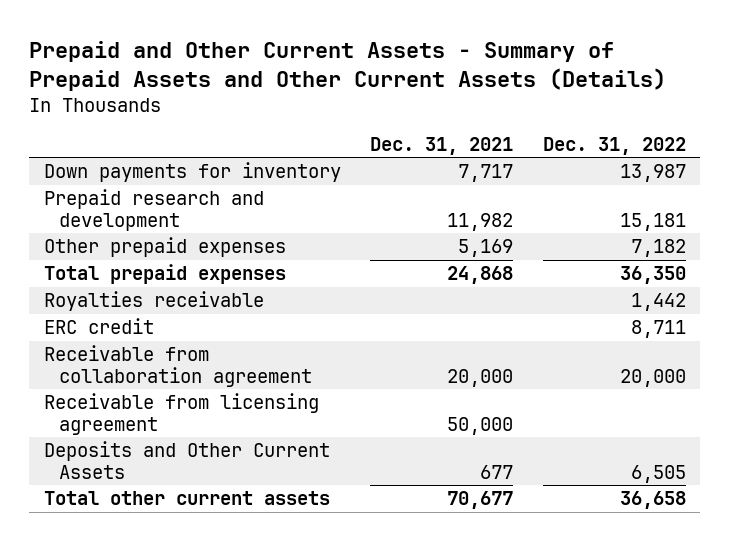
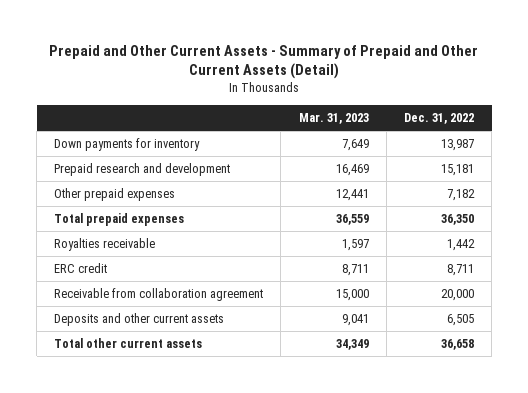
[29,40,667,91] Prepaid and Other Current Assets - Summary of Prepaid Assets and Other Current Assets (Details) -> [49,44,479,80] Prepaid and Other Current Assets - Summary of Prepaid and Other Current Assets (Detail)
[370,136,514,155] Dec. 31, 2021 -> none
none -> [298,112,369,124] Mar. 31, 2023
[43,393,319,435] Receivable from licensing agreement -> none
[43,441,330,479] Deposits and Other Current Assets -> [54,313,225,327] Deposits and other current assets

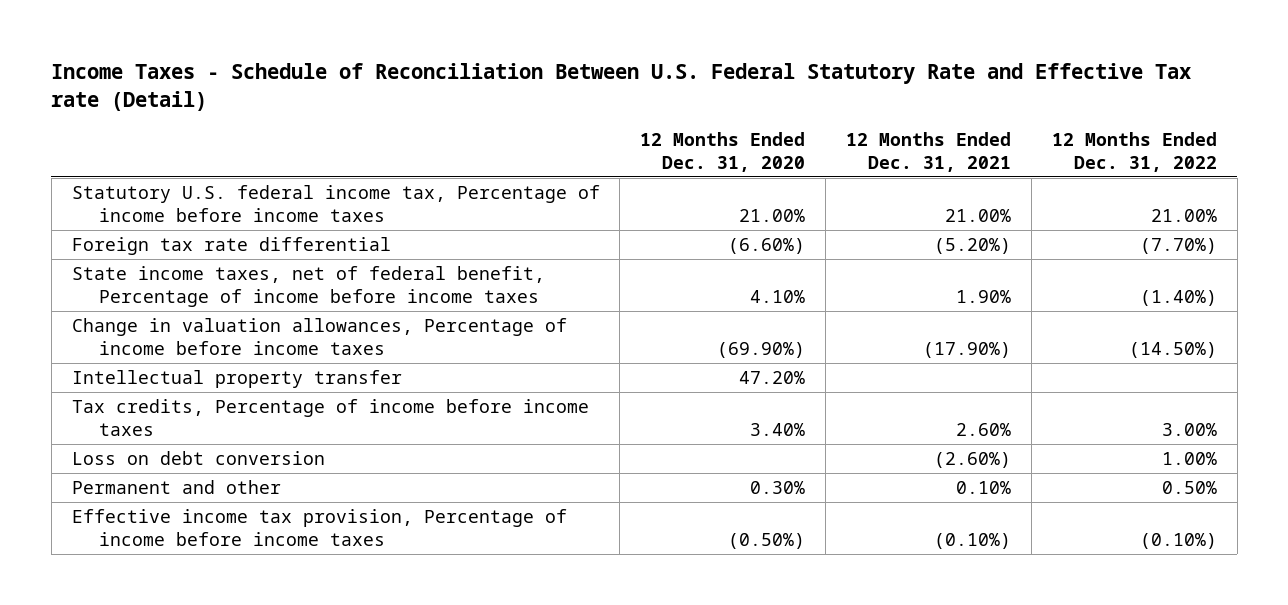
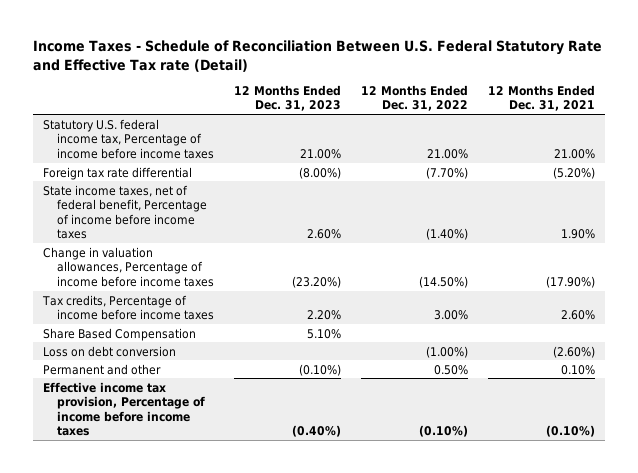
[640,132,806,172] 12 Months Ended Dec. 31, 2020 -> none
none -> [233,84,341,112] 12 Months Ended Dec. 31, 2023
[71,370,402,389] Intellectual property transfer -> none
none -> [43,327,197,341] Share Based Compensation
[1161,452,1217,466] 1.00% -> [425,345,468,358] (1.00%)

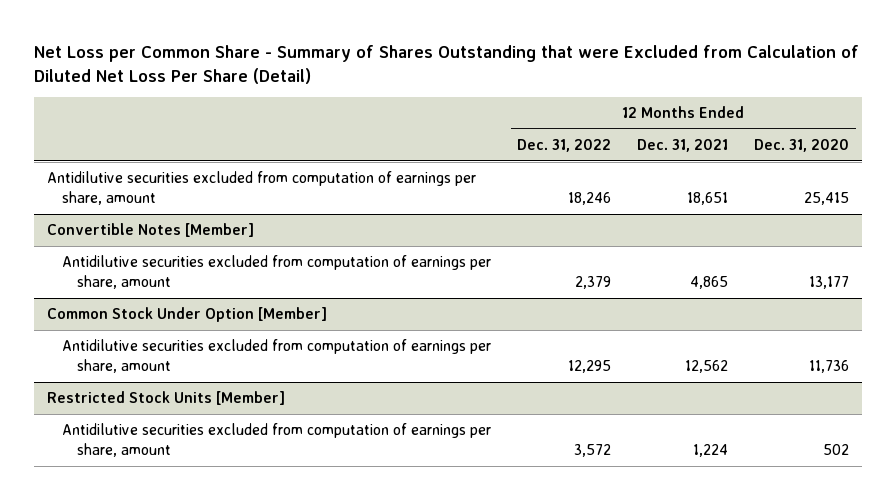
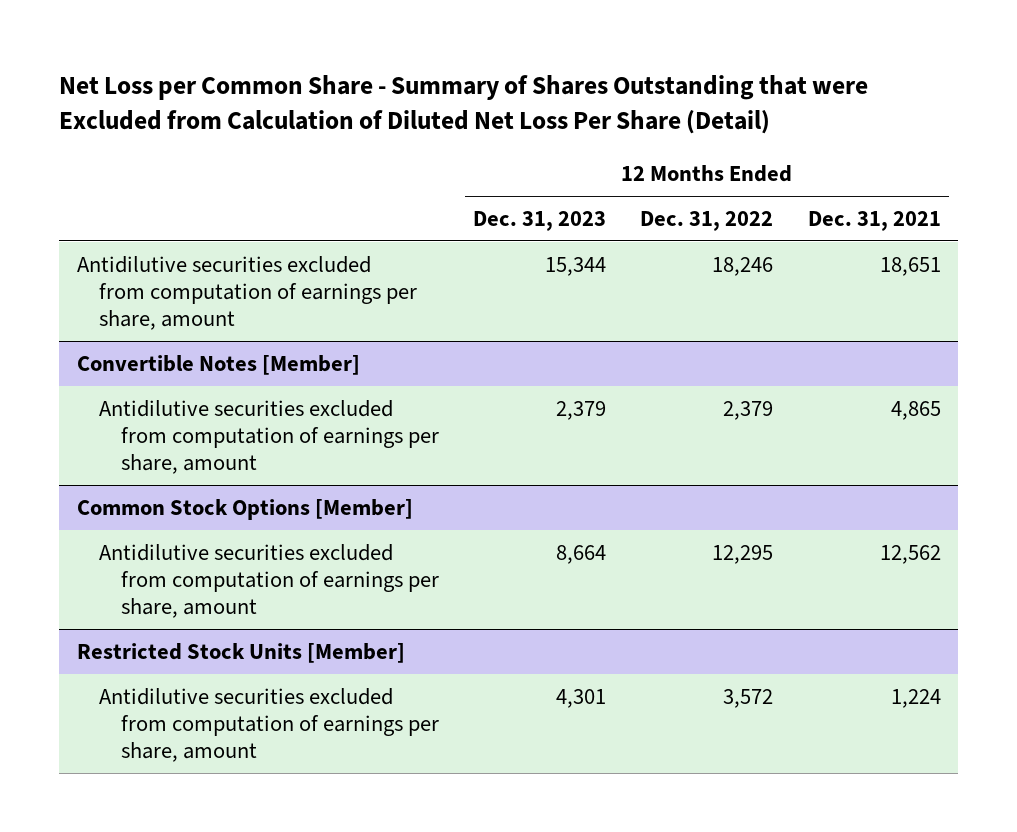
[754,139,850,153] Dec. 31, 2020 -> none
none -> [473,210,607,231] Dec. 31, 2023
[47,307,328,323] Common Stock Under Option [Member] -> [76,498,413,520] Common Stock Options [Member]

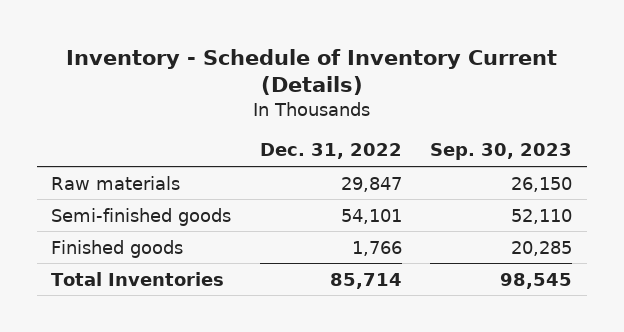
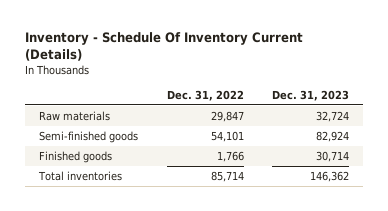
[65,48,557,96] Inventory - Schedule of Inventory Current (Details) -> [24,31,303,61] Inventory - Schedule Of Inventory Current (Details)
[430,143,573,161] Sep. 30, 2023 -> none
none -> [272,89,350,101] Dec. 31, 2023
[51,271,225,286] Total Inventories -> [38,170,123,181] Total inventories

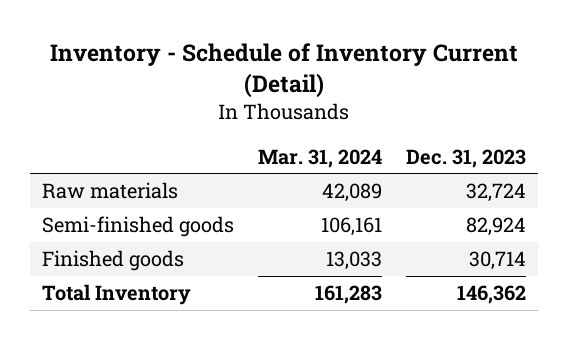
[24,31,303,61] Inventory - Schedule Of Inventory Current (Details) -> [49,42,518,98] Inventory - Schedule of Inventory Current (Detail)
[166,89,244,101] Dec. 31, 2022 -> none
none -> [257,148,382,168] Mar. 31, 2024
[38,170,123,181] Total inventories -> [41,284,191,306] Total Inventory

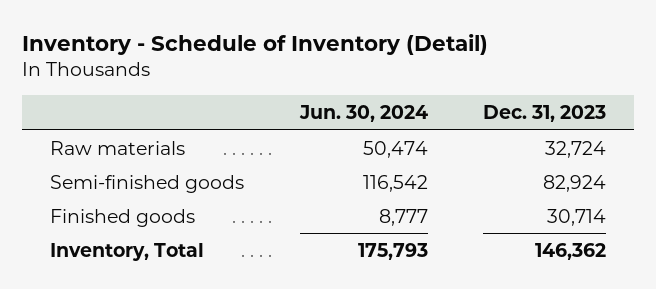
[49,42,518,98] Inventory - Schedule of Inventory Current (Detail) -> [21,33,488,55] Inventory - Schedule of Inventory (Detail)
[257,148,382,168] Mar. 31, 2024 -> none
none -> [298,105,428,123] Jun. 30, 2024
[41,284,191,306] Total Inventory -> [49,242,204,261] Inventory, Total

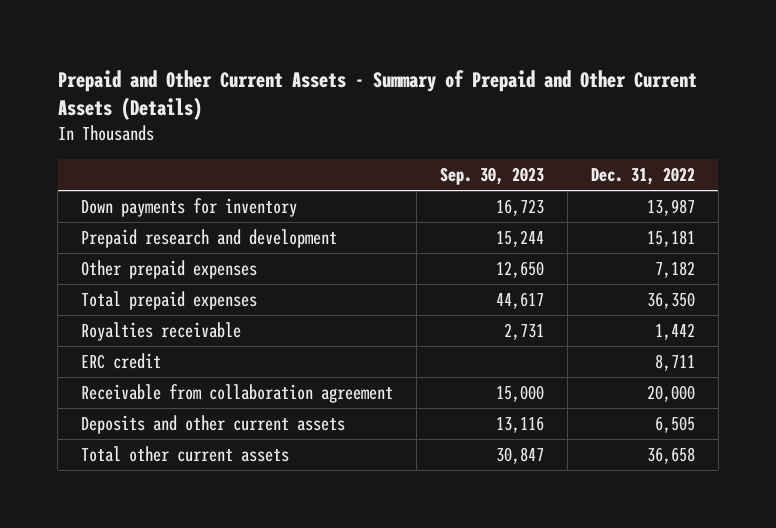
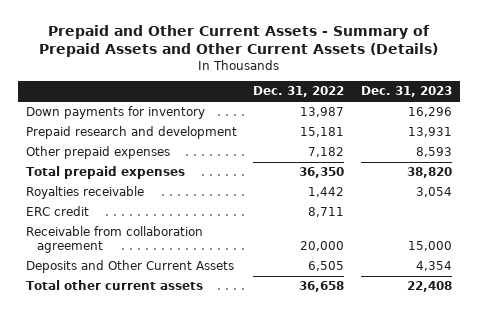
[57,69,697,121] Prepaid and Other Current Assets - Summary of Prepaid and Other Current Assets (Details) -> [38,24,438,57] Prepaid and Other Current Assets - Summary of Prepaid Assets and Other Current Assets (Details)
[440,166,545,185] Sep. 30, 2023 -> none
none -> [360,86,452,98] Dec. 31, 2023
[81,415,346,435] Deposits and other current assets -> [25,260,234,274] Deposits and Other Current Assets

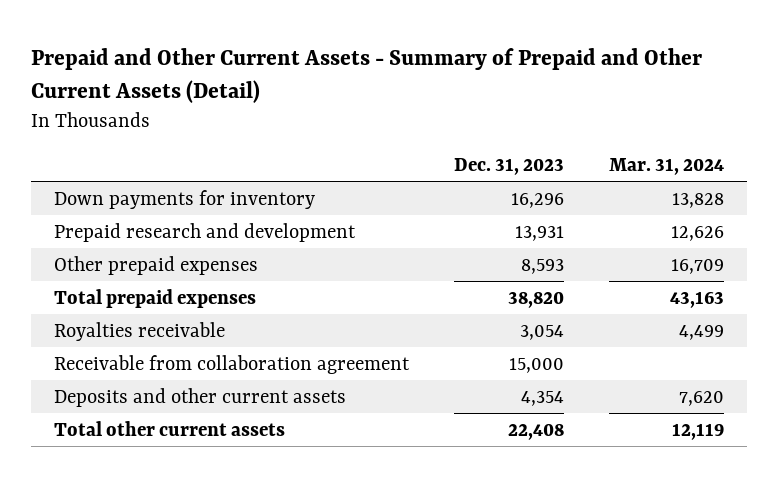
[38,24,438,57] Prepaid and Other Current Assets - Summary of Prepaid Assets and Other Current Assets (Details) -> [31,47,703,103] Prepaid and Other Current Assets - Summary of Prepaid and Other Current Assets (Detail)
[253,86,345,98] Dec. 31, 2022 -> none
none -> [609,157,725,175] Mar. 31, 2024
[25,206,89,217] ERC credit -> none
[25,260,234,274] Deposits and Other Current Assets -> [53,387,346,407] Deposits and other current assets

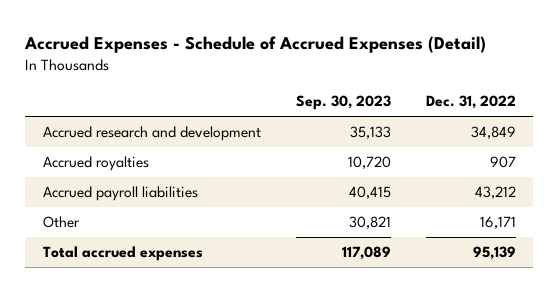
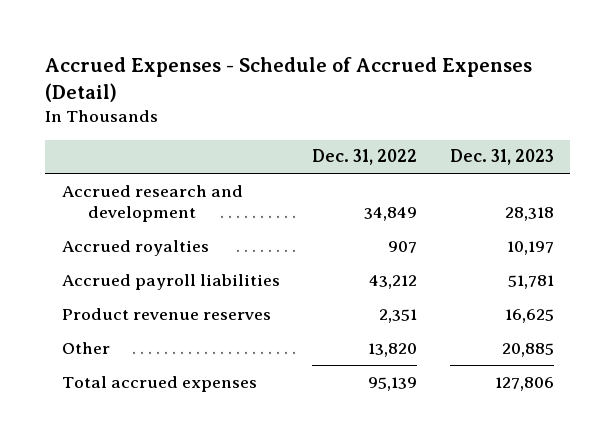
[295,95,391,111] Sep. 30, 2023 -> none
none -> [449,149,554,166] Dec. 31, 2023
none -> [61,307,271,320] Product revenue reserves
[479,216,516,230] 16,171 -> [368,342,418,357] 13,820

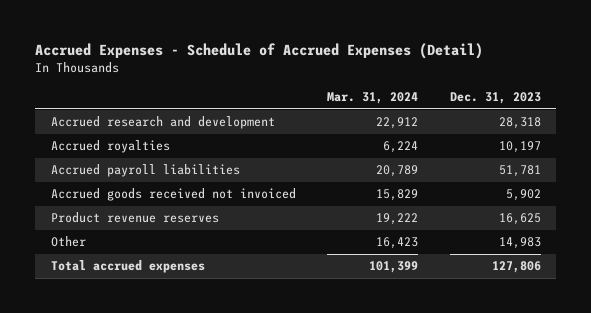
[312,149,418,166] Dec. 31, 2022 -> none
none -> [327,92,419,105] Mar. 31, 2024
none -> [50,188,296,202] Accrued goods received not invoiced
[501,342,554,357] 20,885 -> [498,237,541,250] 14,983

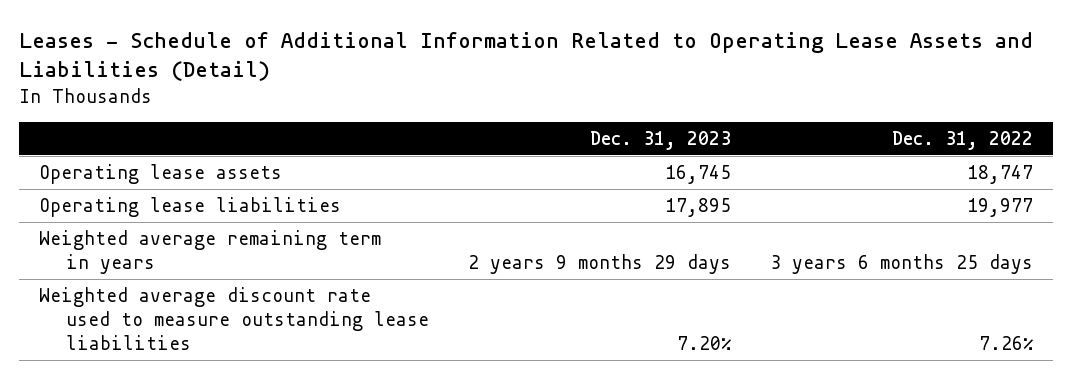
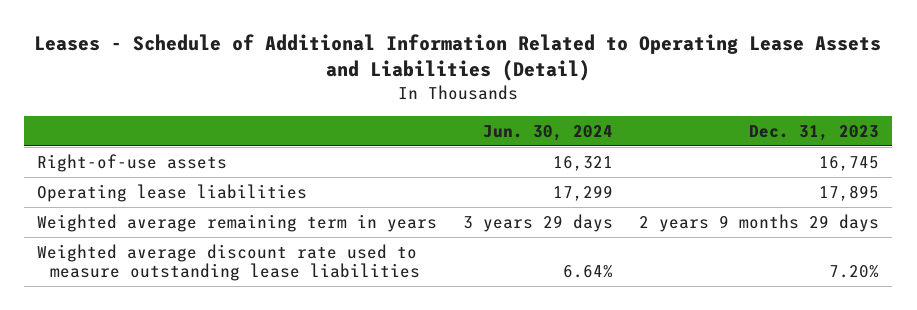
[891,130,1033,150] Dec. 31, 2022 -> none
none -> [483,124,614,141] Jun. 30, 2024
[38,163,282,184] Operating lease assets -> [37,153,228,172] Right-of-use assets

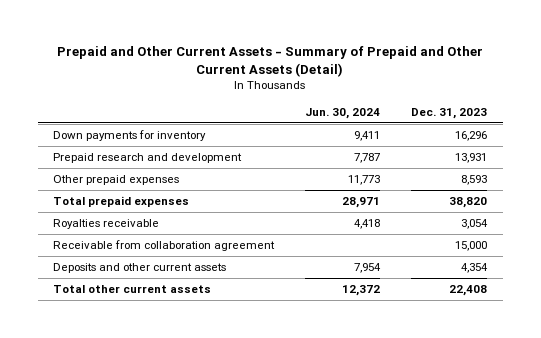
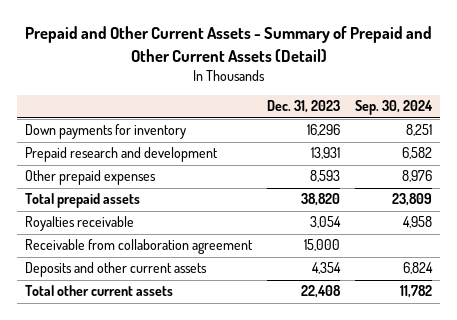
[305,107,381,119] Jun. 30, 2024 -> none
none -> [355,100,434,116] Sep. 30, 2024
[53,196,190,208] Total prepaid expenses -> [24,193,140,209] Total prepaid assets

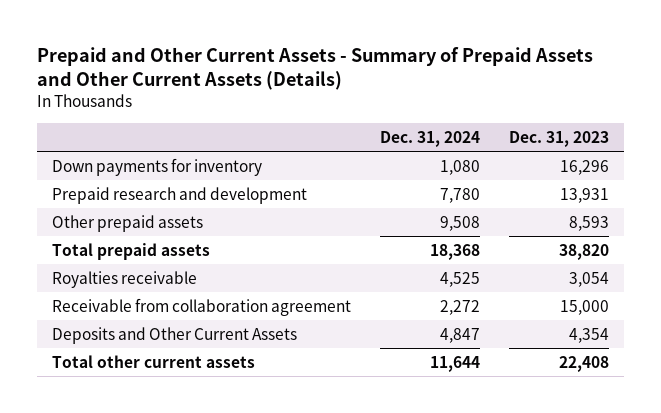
[24,26,432,62] Prepaid and Other Current Assets - Summary of Prepaid and Other Current Assets (Detail) -> [37,46,594,91] Prepaid and Other Current Assets - Summary of Prepaid Assets and Other Current Assets (Details)
[355,100,434,116] Sep. 30, 2024 -> none
none -> [380,130,481,147] Dec. 31, 2024
[24,170,156,186] Other prepaid expenses -> [51,214,203,232] Other prepaid assets
[24,262,207,278] Deposits and other current assets -> [51,326,297,344] Deposits and Other Current Assets

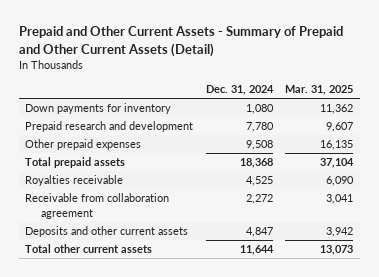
[37,46,594,91] Prepaid and Other Current Assets - Summary of Prepaid Assets and Other Current Assets (Details) -> [18,26,343,57] Prepaid and Other Current Assets - Summary of Prepaid and Other Current Assets (Detail)
[509,130,610,147] Dec. 31, 2023 -> none
none -> [285,85,354,96] Mar. 31, 2025
[51,214,203,232] Other prepaid assets -> [25,139,142,151] Other prepaid expenses
[51,326,297,344] Deposits and Other Current Assets -> [25,226,189,238] Deposits and other current assets

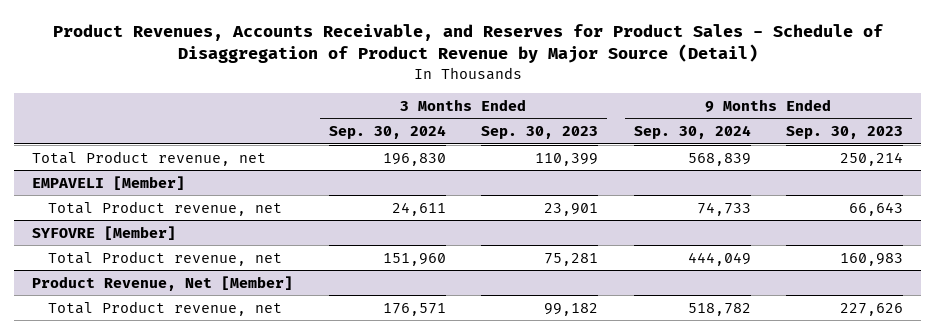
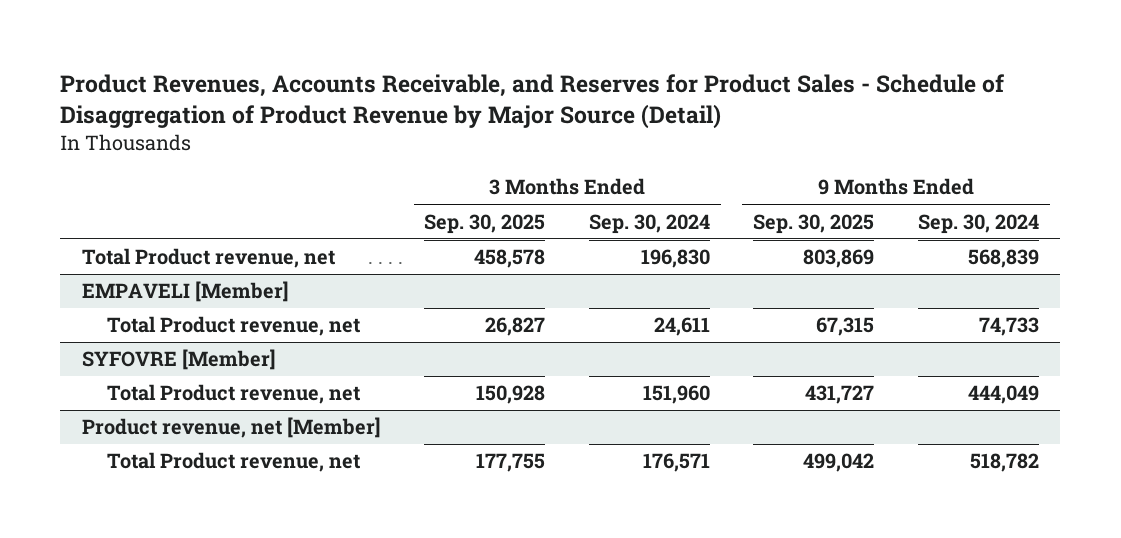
[481,126,599,140] Sep. 30, 2023 -> none
[786,126,904,140] Sep. 30, 2023 -> none
none -> [424,213,546,234] Sep. 30, 2025
none -> [753,213,875,234] Sep. 30, 2025
[32,275,294,291] Product Revenue, Net [Member] -> [82,417,382,439] Product revenue, net [Member]

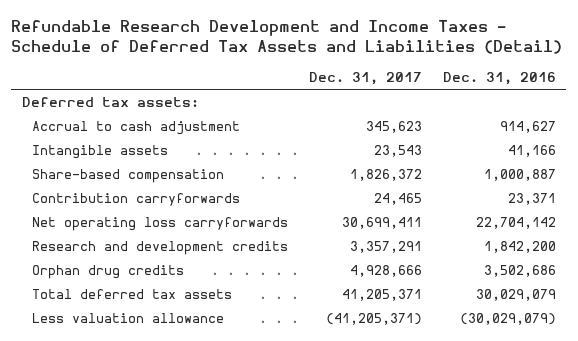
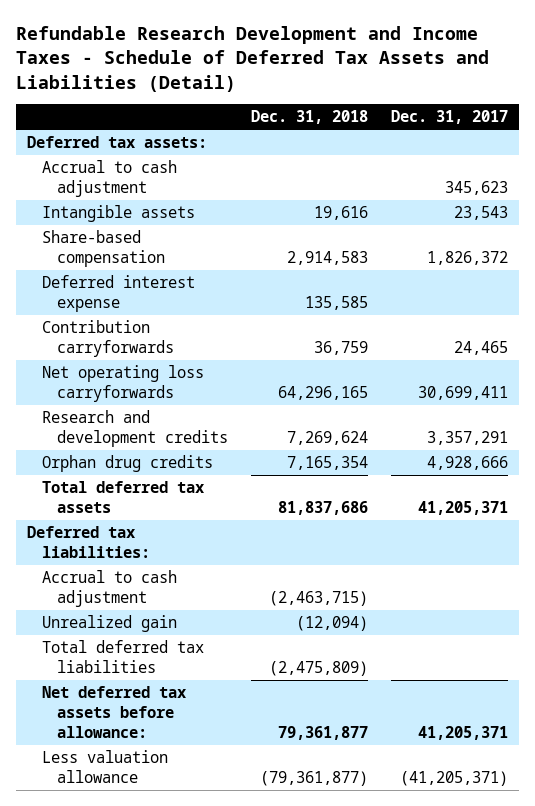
[442,72,556,86] Dec. 31, 2016 -> none
none -> [251,110,369,125] Dec. 31, 2018
none -> [42,275,196,313] Deferred interest expense
none -> [27,526,151,559] Deferred tax liabilities:
none -> [42,570,178,608] Accrual to cash adjustment
none -> [42,615,178,633] Unrealized gain
none -> [42,640,205,674] Total deferred tax liabilities
none -> [42,686,187,739] Net deferred tax assets before allowance:

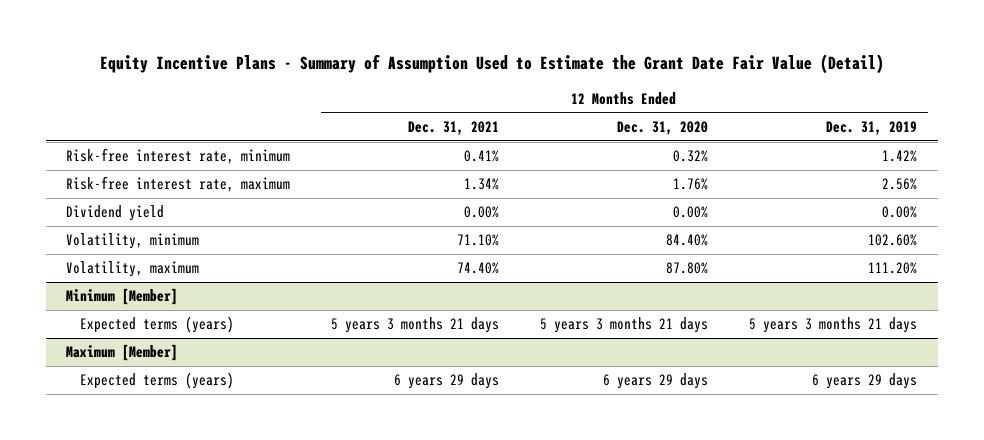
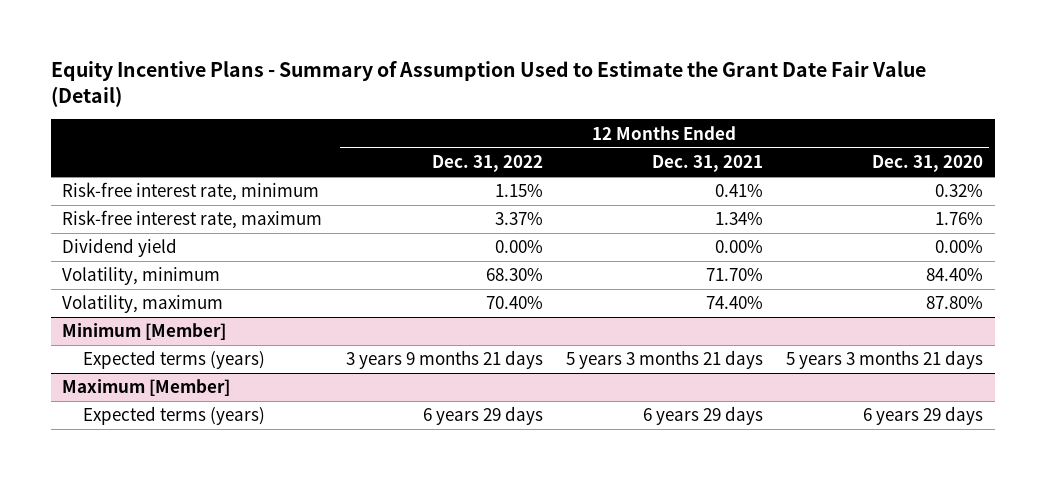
[826,121,918,136] Dec. 31, 2019 -> none
none -> [431,155,543,173] Dec. 31, 2022
[457,234,500,247] 71.10% -> [705,268,763,282] 71.70%

